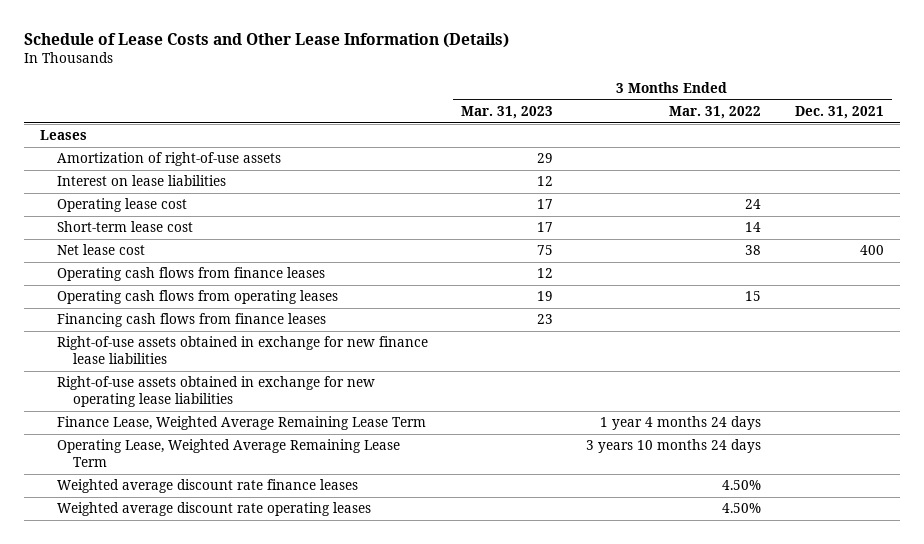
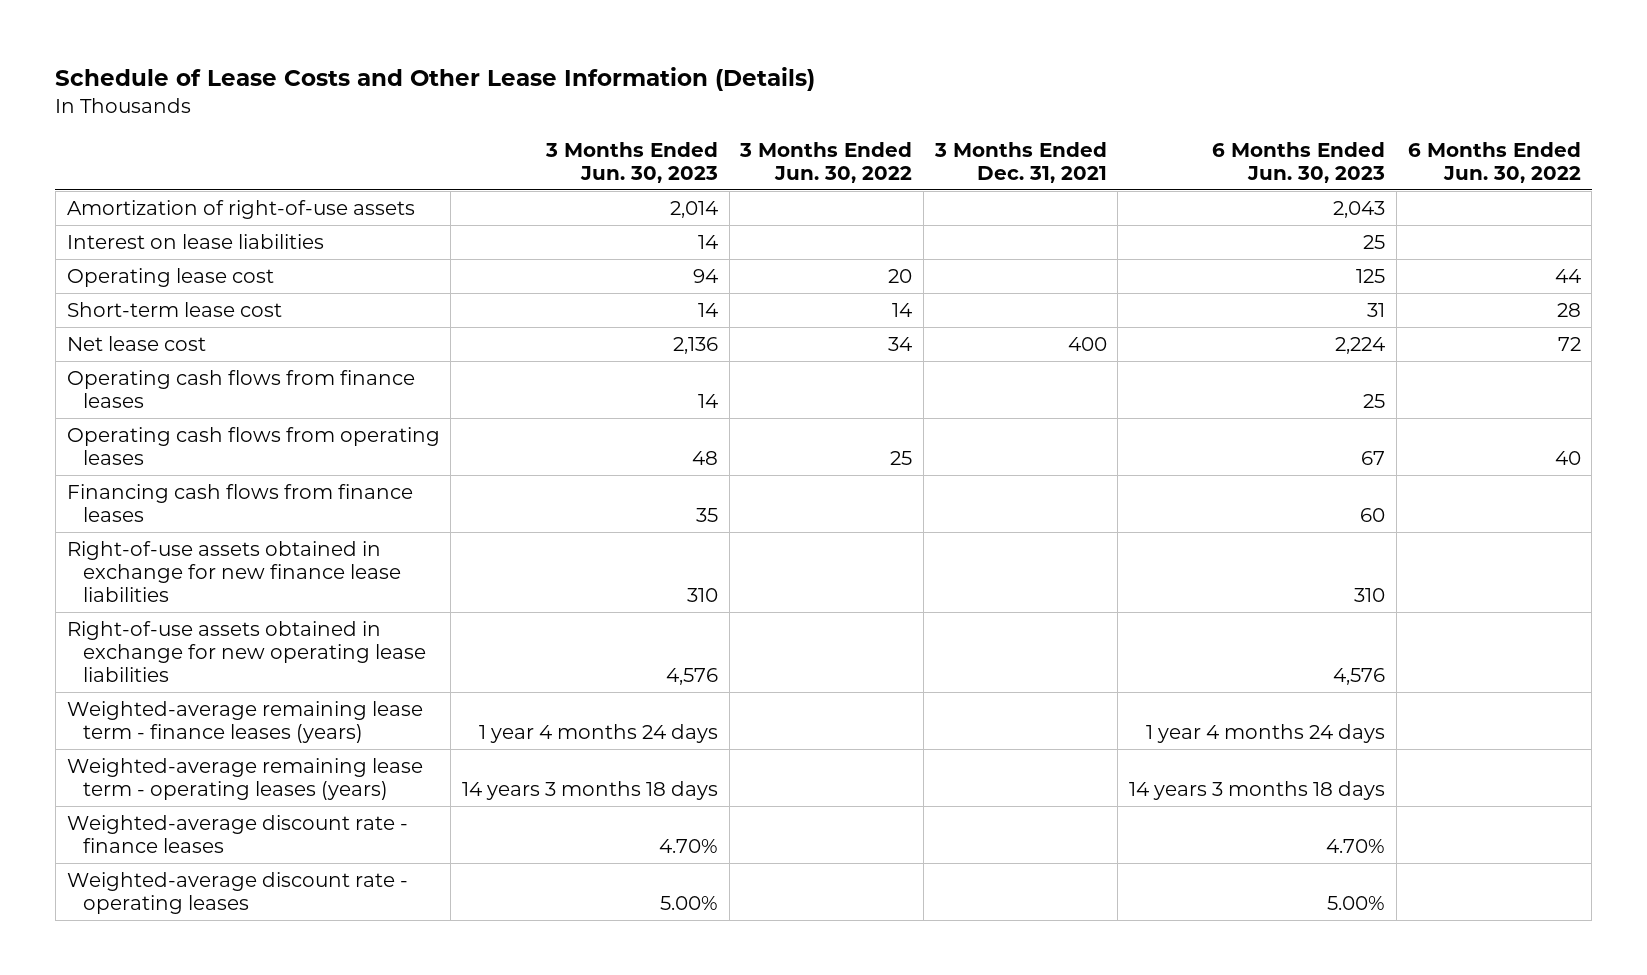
[461,105,554,119] Mar. 31, 2023 -> none
[669,105,762,119] Mar. 31, 2022 -> none
none -> [545,141,719,183] 3 Months Ended Jun. 30, 2023
none -> [739,141,913,183] 3 Months Ended Jun. 30, 2022
none -> [1212,141,1386,183] 6 Months Ended Jun. 30, 2023
none -> [1407,141,1581,183] 6 Months Ended Jun. 30, 2022
[40,130,88,141] Leases -> none
[56,416,426,431] Finance Lease, Weighted Average Remaining Lease Term -> [66,700,423,743] Weighted-average remaining lease term - finance leases (years)
[56,439,400,467] Operating Lease, Weighted Average Remaining Lease Term -> [66,757,423,800] Weighted-average remaining lease term - operating leases (years)
[56,479,358,494] Weighted average discount rate finance leases -> [66,814,408,853] Weighted-average discount rate - finance leases
[56,502,371,517] Weighted average discount rate operating leases -> [66,871,408,914] Weighted-average discount rate - operating leases

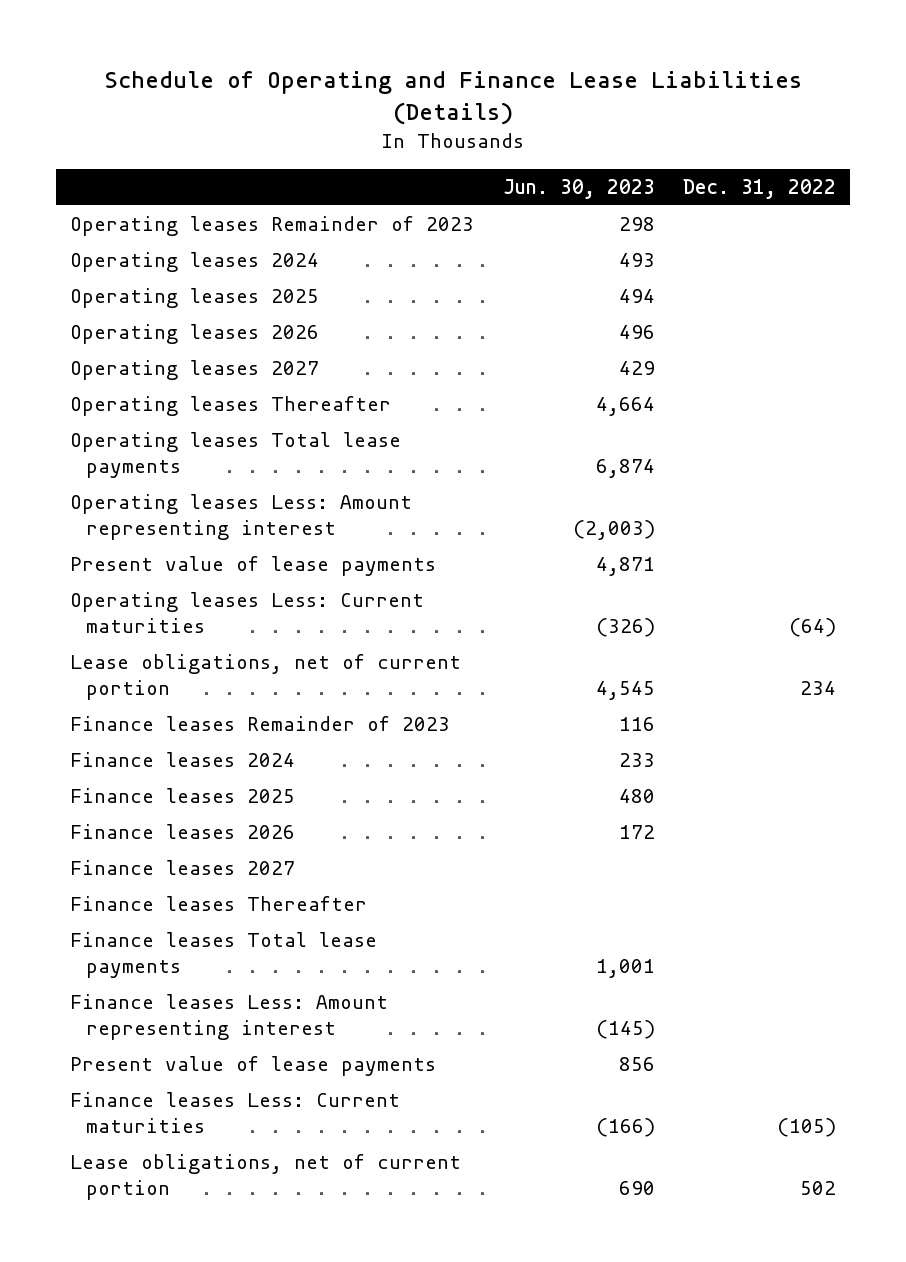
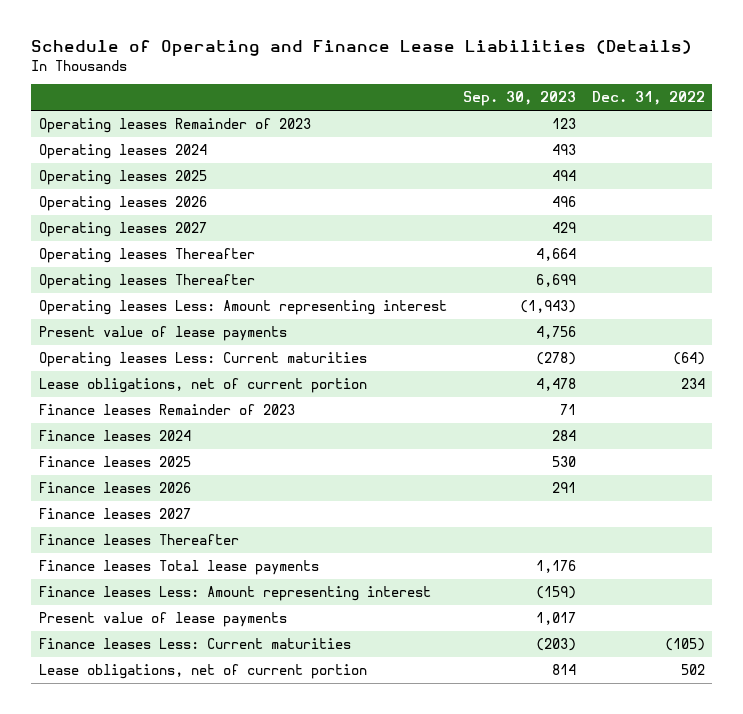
[502,178,655,199] Jun. 30, 2023 -> none
none -> [462,91,576,107] Sep. 30, 2023
[70,432,402,478] Operating leases Total lease payments -> [38,274,255,290] Operating leases Thereafter

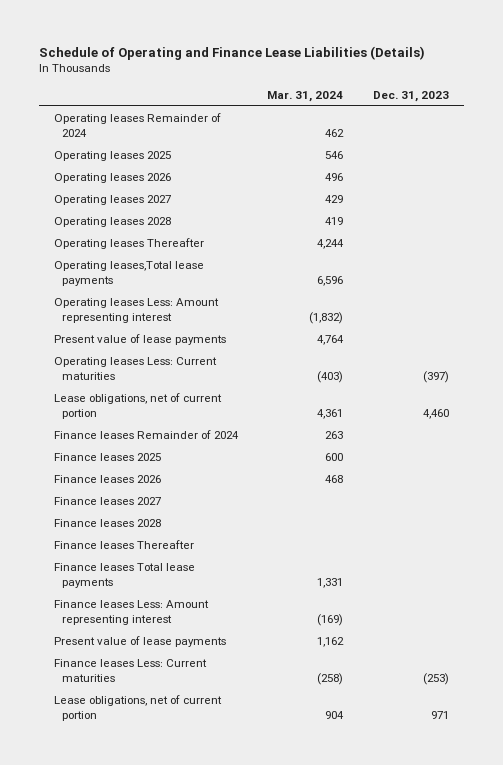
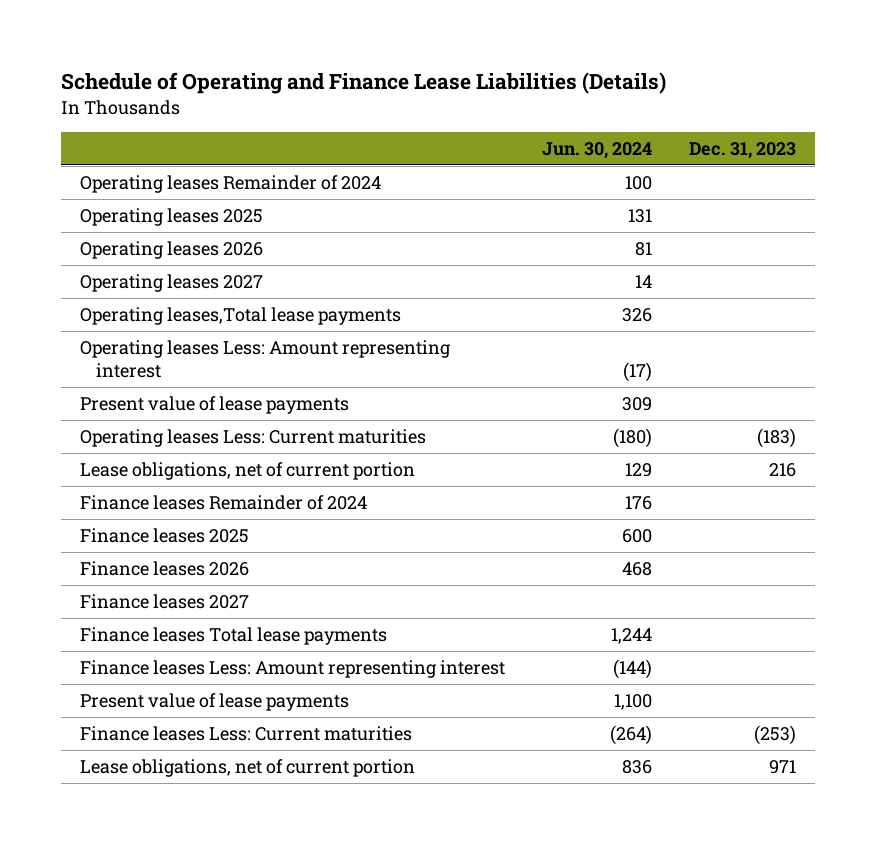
[267,90,344,102] Mar. 31, 2024 -> none
none -> [541,142,652,160] Jun. 30, 2024
[53,217,171,228] Operating leases 2028 -> none
[53,238,204,250] Operating leases Thereafter -> none
[422,370,449,383] (397) -> [757,427,797,448] (183)
[422,408,449,419] 4,460 -> [769,462,797,477] 216
[53,519,161,528] Finance leases 2028 -> none
[53,540,194,550] Finance leases Thereafter -> none

